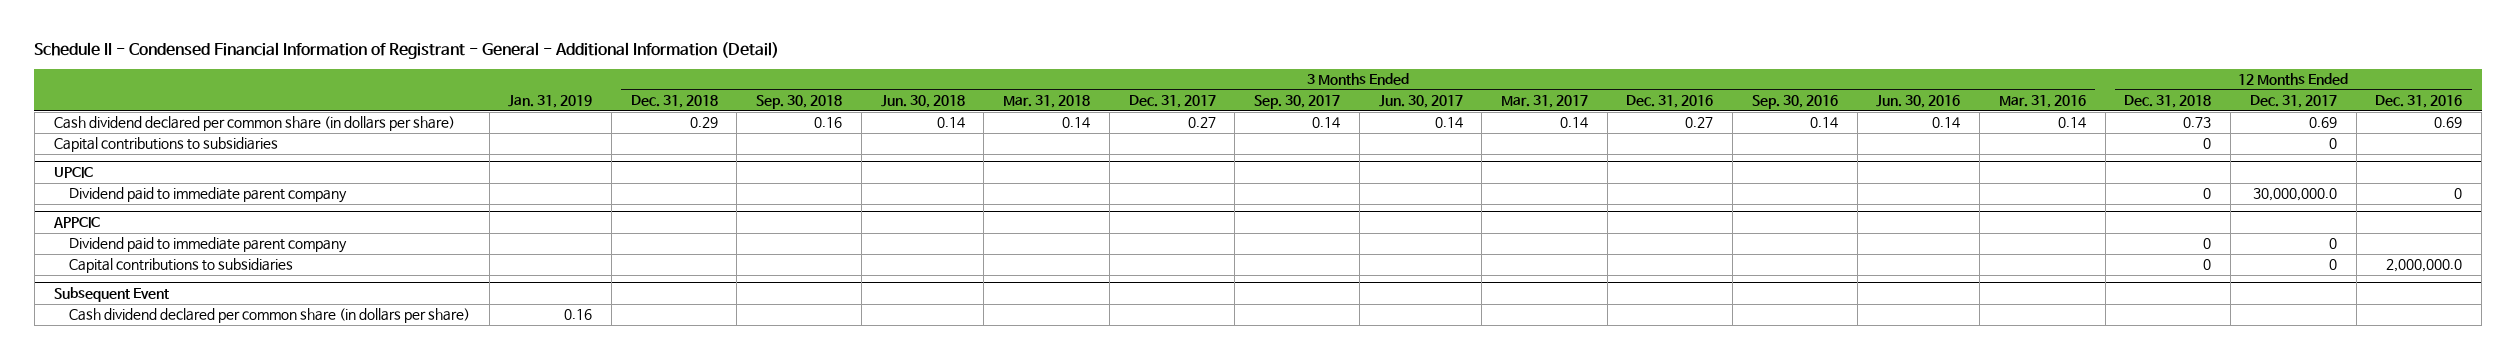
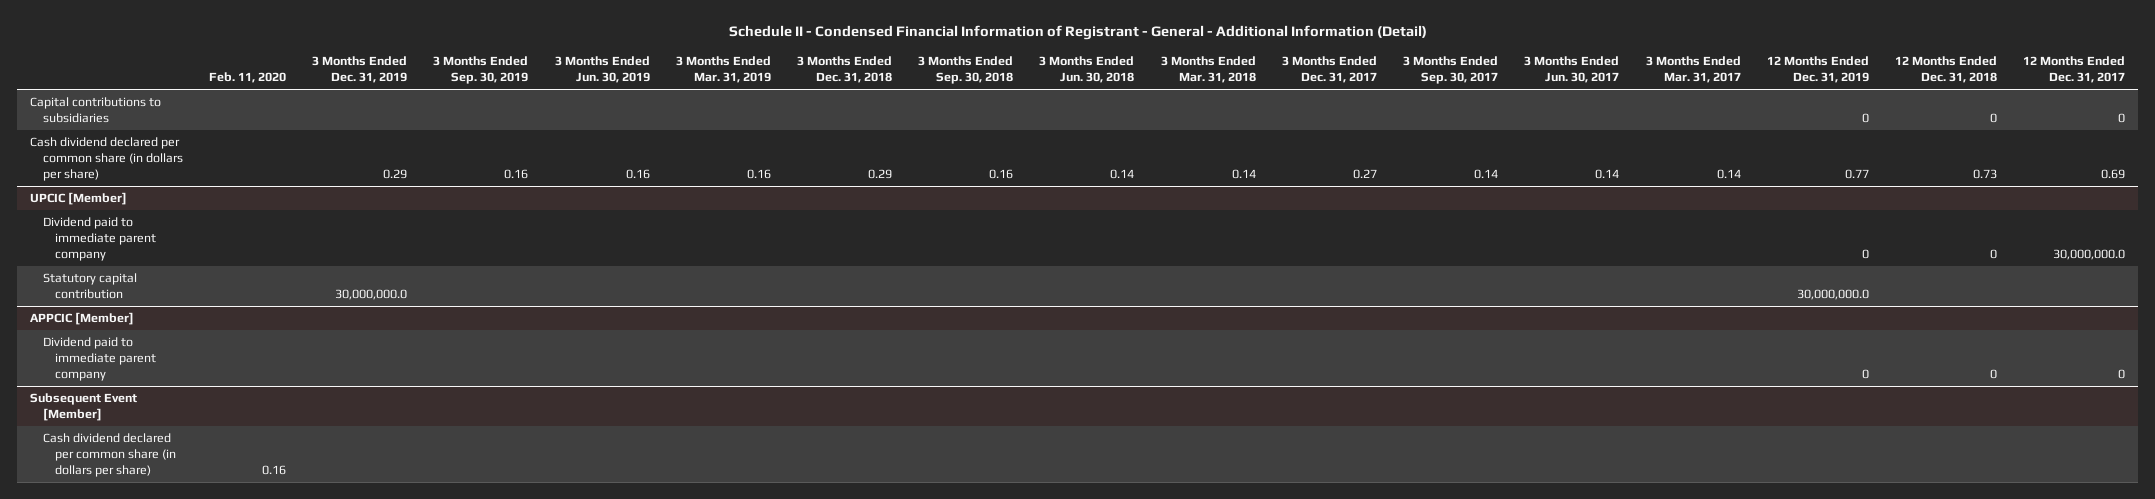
[508,95,593,109] Jan. 31, 2019 -> none
[1626,95,1714,109] Dec. 31, 2016 -> none
[1751,95,1838,110] Sep. 30, 2016 -> none
[1876,95,1961,109] Jun. 30, 2016 -> none
[1998,95,2086,109] Mar. 31, 2016 -> none
[2375,95,2463,109] Dec. 31, 2016 -> none
none -> [208,72,286,84] Feb. 11, 2020
none -> [312,56,408,84] 3 Months Ended Dec. 31, 2019
none -> [433,56,529,85] 3 Months Ended Sep. 30, 2019
none -> [554,56,650,84] 3 Months Ended Jun. 30, 2019
none -> [675,56,771,84] 3 Months Ended Mar. 31, 2019
none -> [1766,56,1869,84] 12 Months Ended Dec. 31, 2019
[53,116,455,132] Cash dividend declared per common share (in dollars per share) -> [30,137,183,181] Cash dividend declared per common share (in dollars per share)
[53,167,93,179] UPCIC -> [30,192,128,206] UPCIC [Member]
none -> [42,273,137,300] Statutory capital contribution
[52,217,100,229] APPCIC -> [30,312,135,326] APPCIC [Member]
[68,258,293,274] Capital contributions to subsidiaries -> none
[53,287,169,303] Subsequent Event -> [30,393,138,422] Subsequent Event [Member]

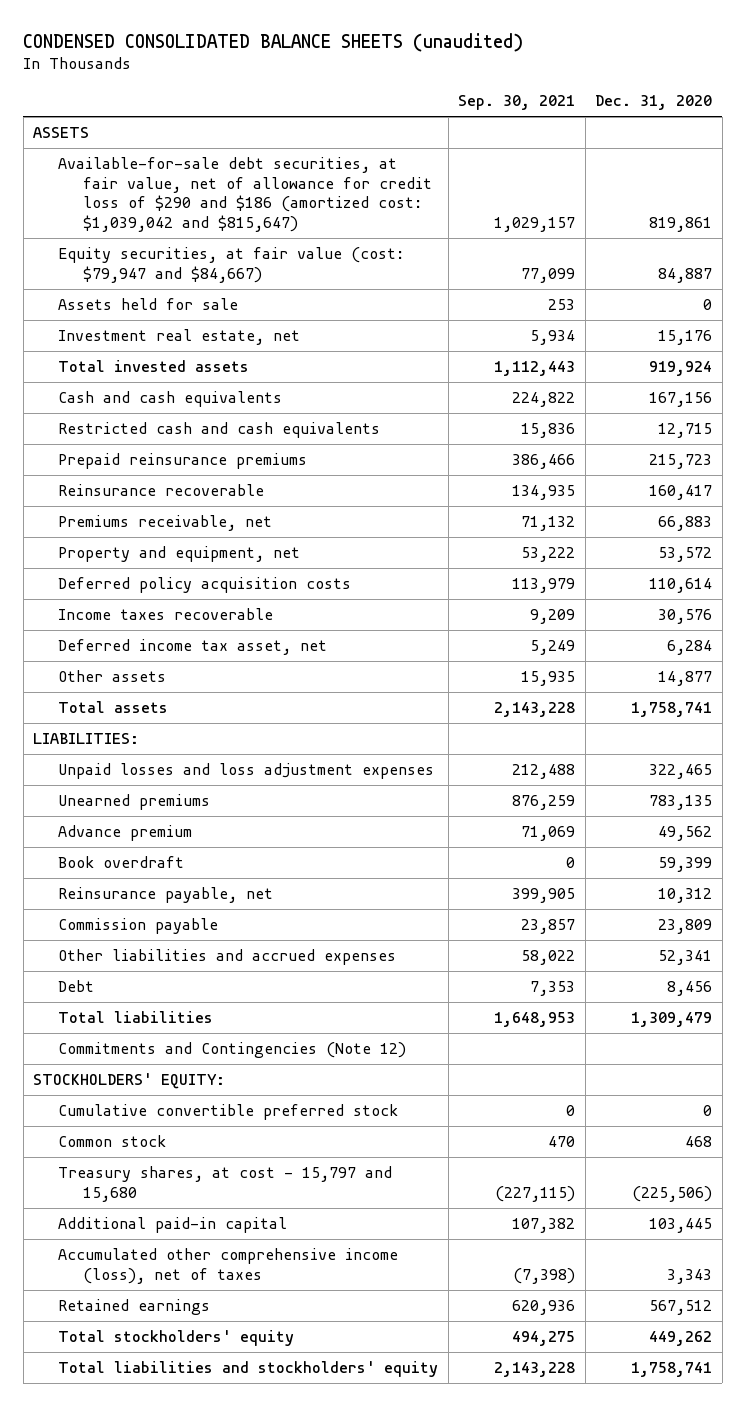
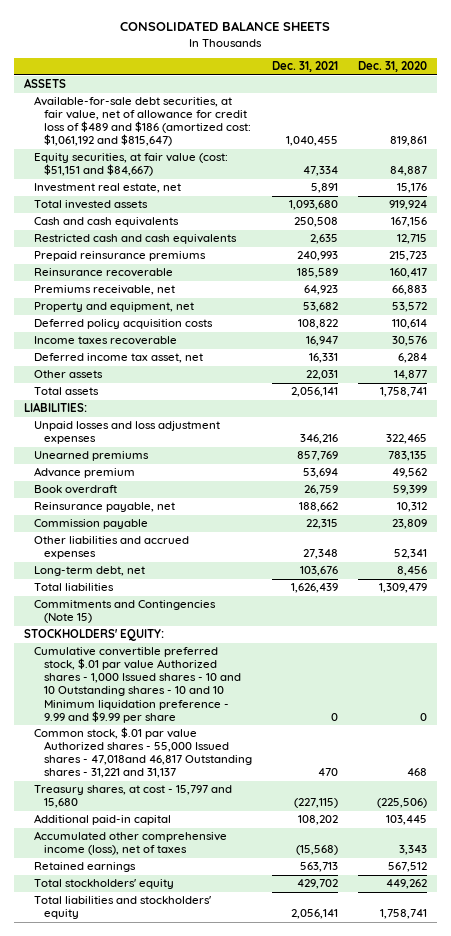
[23,32,524,52] CONDENSED CONSOLIDATED BALANCE SHEETS (unaudited) -> [120,21,331,32] CONSOLIDATED BALANCE SHEETS
[458,95,576,111] Sep. 30, 2021 -> none
none -> [271,61,338,73] Dec. 31, 2021
[58,298,239,311] Assets held for sale -> none
[58,157,433,232] Available-for-sale debt securities, at fair value, net of allowance for credit loss of $290 and $186 (amortized cost: $1,039,042 and $815,647) -> [33,96,251,147] Available-for-sale debt securities, at fair value, net of allowance for credit loss of $489 and $186 (amortized cost: $1,061,192 and $815,647)
[58,247,405,283] Equity securities, at fair value (cost: $79,947 and $84,667) -> [33,153,228,177] Equity securities, at fair value (cost: $51,151 and $84,667)
[58,980,95,993] Debt -> [33,566,145,577] Long-term debt, net
[58,1042,407,1059] Commitments and Contingencies (Note 12) -> [33,600,216,624] Commitments and Contingencies (Note 15)
[58,1104,399,1121] Cumulative convertible preferred stock -> [33,647,241,723] Cumulative convertible preferred stock, $.01 par value Authorized shares - 1,000 Issued shares - 10 and 10 Outstanding shares - 10 and 10 Minimum liquidation preference - 9.99 and $9.99 per share
[58,1135,167,1148] Common stock -> [33,727,252,779] Common stock, $.01 par value Authorized shares - 55,000 Issued shares - 47,018and 46,817 Outstanding shares - 31,221 and 31,137

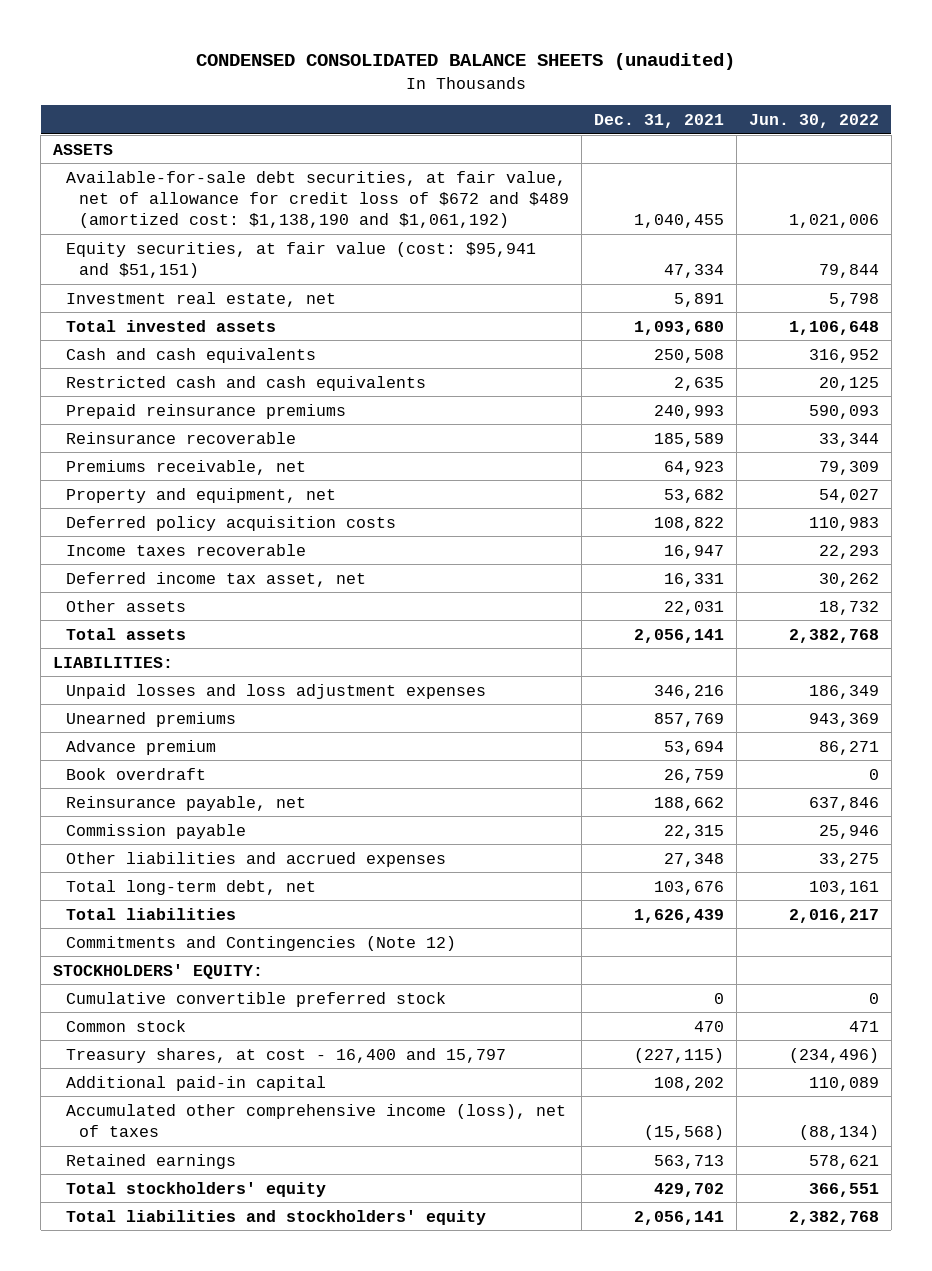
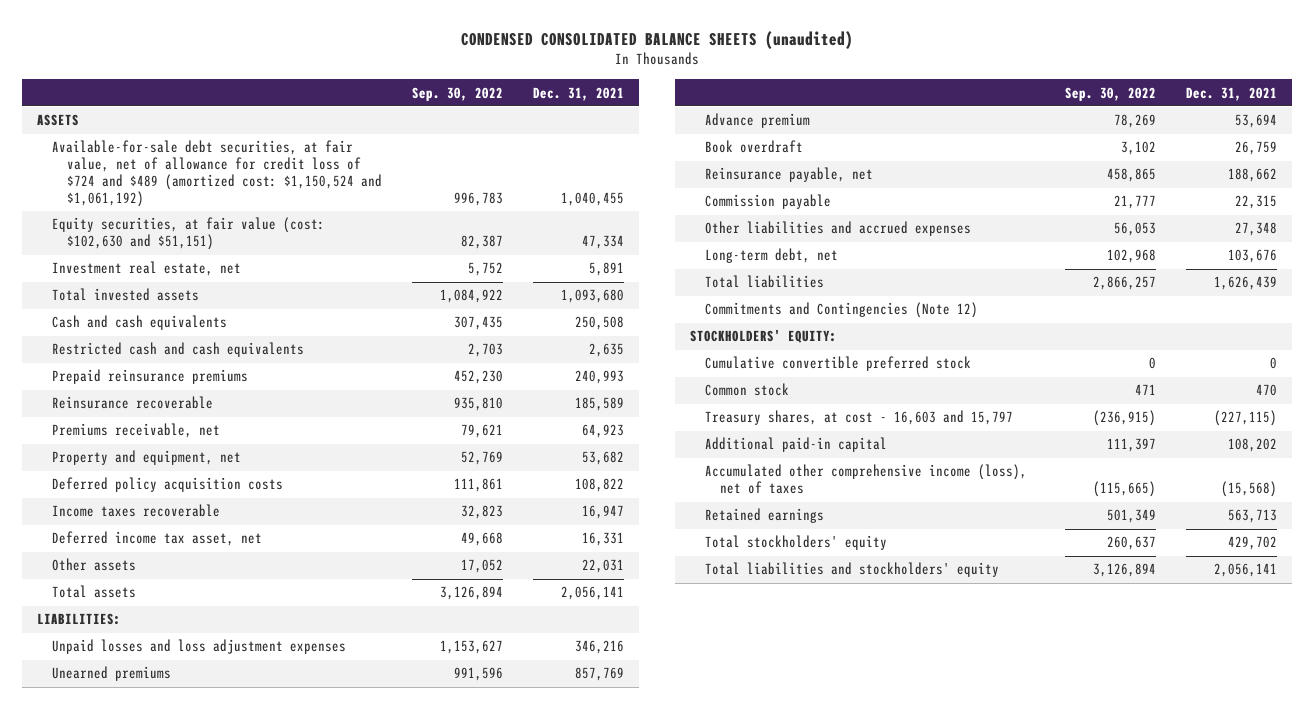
[748,113,879,128] Jun. 30, 2022 -> none
none -> [411,86,503,101] Sep. 30, 2022
[66,170,570,228] Available-for-sale debt securities, at fair value, net of allowance for credit loss of $672 and $489 (amortized cost: $1,138,190 and $1,061,192) -> [51,140,382,207] Available-for-sale debt securities, at fair value, net of allowance for credit loss of $724 and $489 (amortized cost: $1,150,524 and $1,061,192)
[66,241,537,278] Equity securities, at fair value (cost: $95,941 and $51,151) -> [51,217,325,251] Equity securities, at fair value (cost: $102,630 and $51,151)
[66,879,317,895] Total long-term debt, net -> [705,248,839,264] Long-term debt, net
[66,1047,507,1063] Treasury shares, at cost - 16,400 and 15,797 -> [705,410,1014,426] Treasury shares, at cost - 16,603 and 15,797

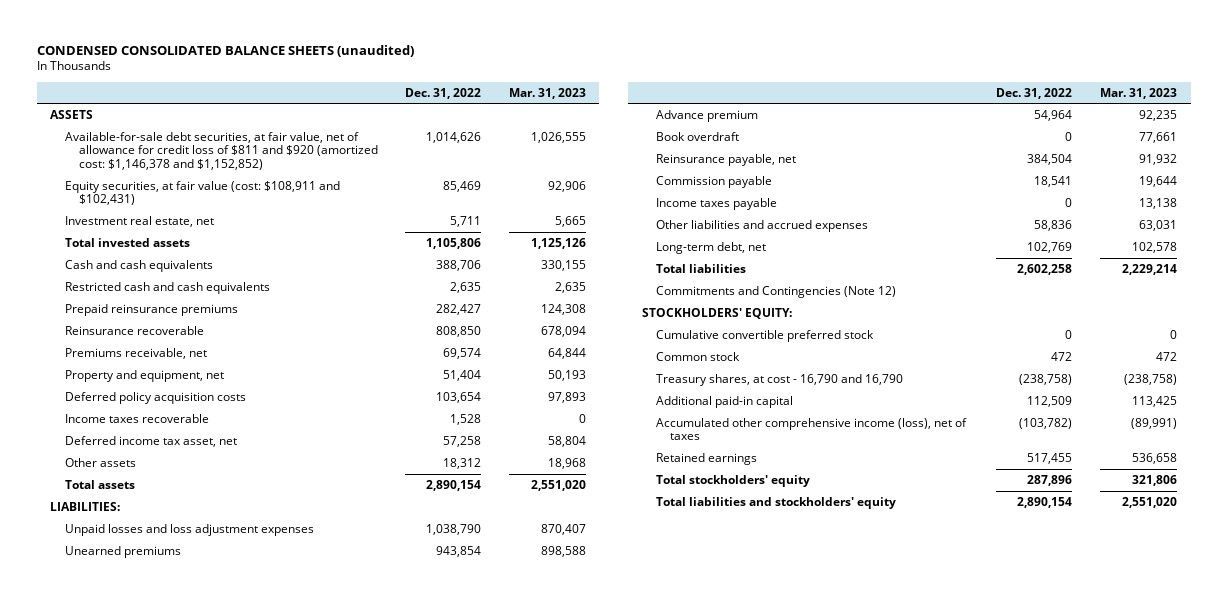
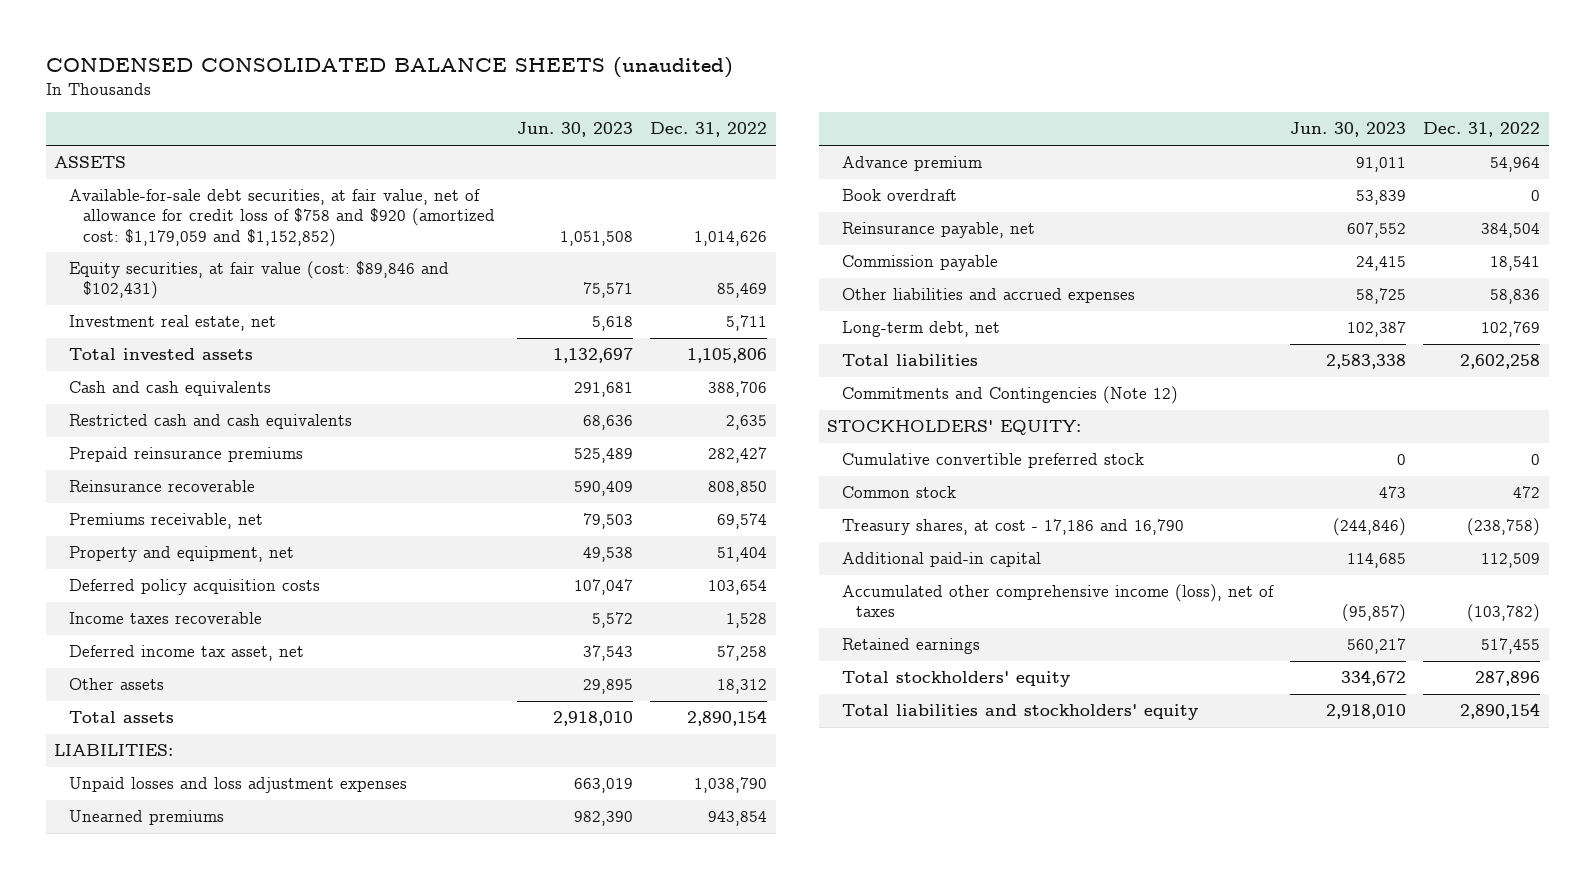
[508,87,586,99] Mar. 31, 2023 -> none
none -> [517,122,634,138] Jun. 30, 2023
[64,131,378,170] Available-for-sale debt securities, at fair value, net of allowance for credit loss of $811 and $920 (amortized cost: $1,146,378 and $1,152,852) -> [68,189,496,247] Available-for-sale debt securities, at fair value, net of allowance for credit loss of $758 and $920 (amortized cost: $1,179,059 and $1,152,852)
[64,180,340,206] Equity securities, at fair value (cost: $108,911 and $102,431) -> [68,261,449,300] Equity securities, at fair value (cost: $89,846 and $102,431)
[655,197,777,210] Income taxes payable -> none
[655,373,903,386] Treasury shares, at cost - 16,790 and 16,790 -> [841,519,1184,536] Treasury shares, at cost - 17,186 and 16,790

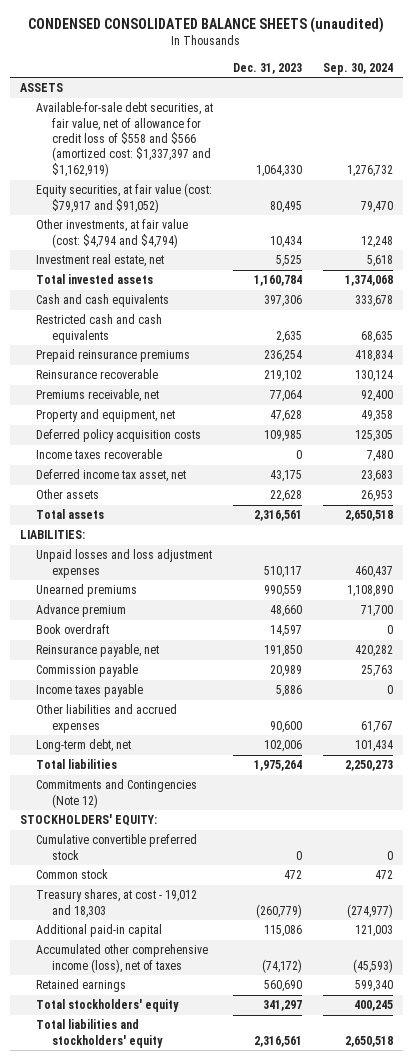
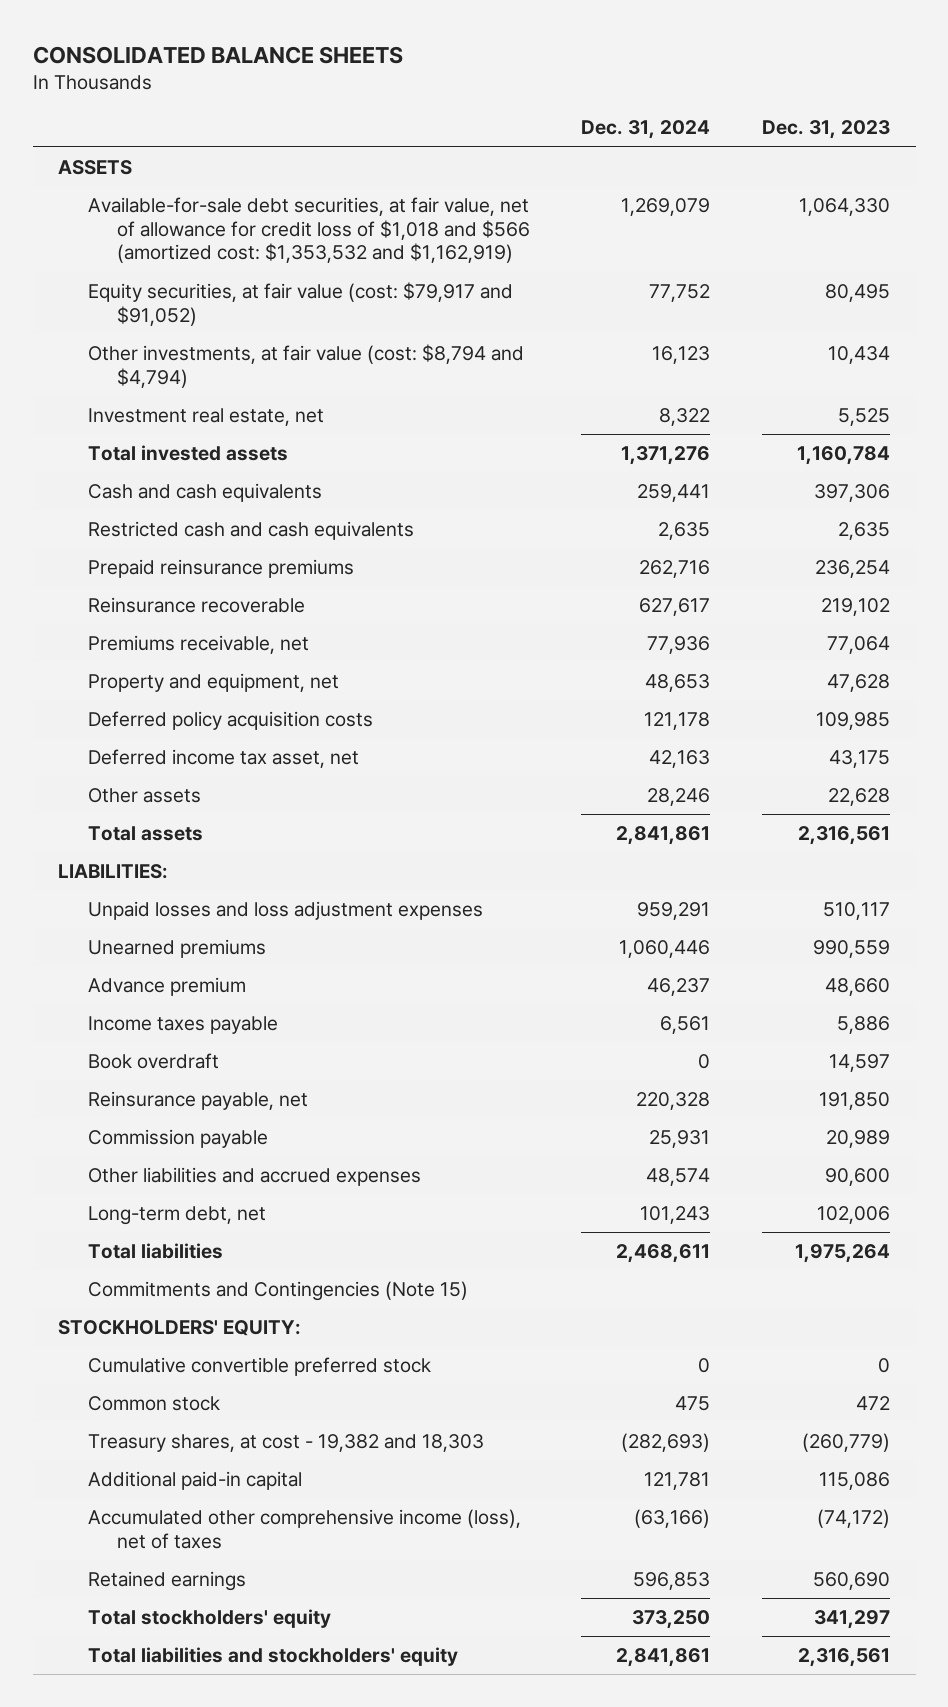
[28,16,385,33] CONDENSED CONSOLIDATED BALANCE SHEETS (unaudited) -> [32,45,403,64] CONSOLIDATED BALANCE SHEETS
[322,62,393,75] Sep. 30, 2024 -> none
none -> [581,120,711,140] Dec. 31, 2024
[35,102,213,177] Available-for-sale debt securities, at fair value, net of allowance for credit loss of $558 and $566 (amortized cost: $1,337,397 and $1,162,919) -> [87,197,531,264] Available-for-sale debt securities, at fair value, net of allowance for credit loss of $1,018 and $566 (amortized cost: $1,353,532 and $1,162,919)
[35,219,188,248] Other investments, at fair value (cost: $4,794 and $4,794) -> [87,344,524,388] Other investments, at fair value (cost: $8,794 and $4,794)
[35,449,162,460] Income taxes recoverable -> none
[35,684,143,698] Income taxes payable -> [87,1016,278,1035] Income taxes payable
[35,779,197,808] Commitments and Contingencies (Note 12) -> [87,1281,468,1302] Commitments and Contingencies (Note 15)
[35,889,197,918] Treasury shares, at cost - 19,012 and 18,303 -> [87,1434,484,1453] Treasury shares, at cost - 19,382 and 18,303

